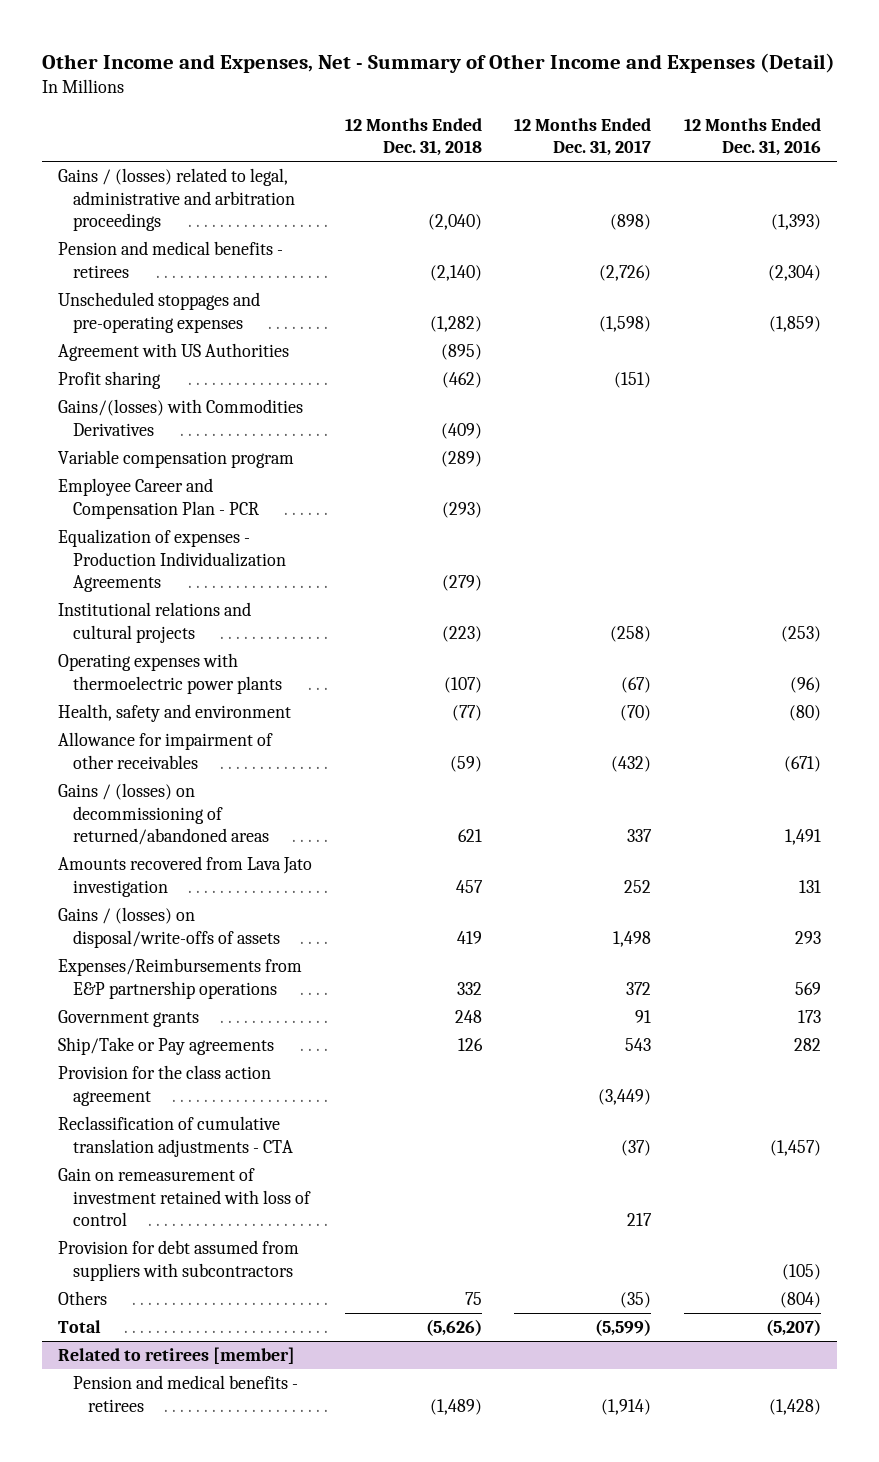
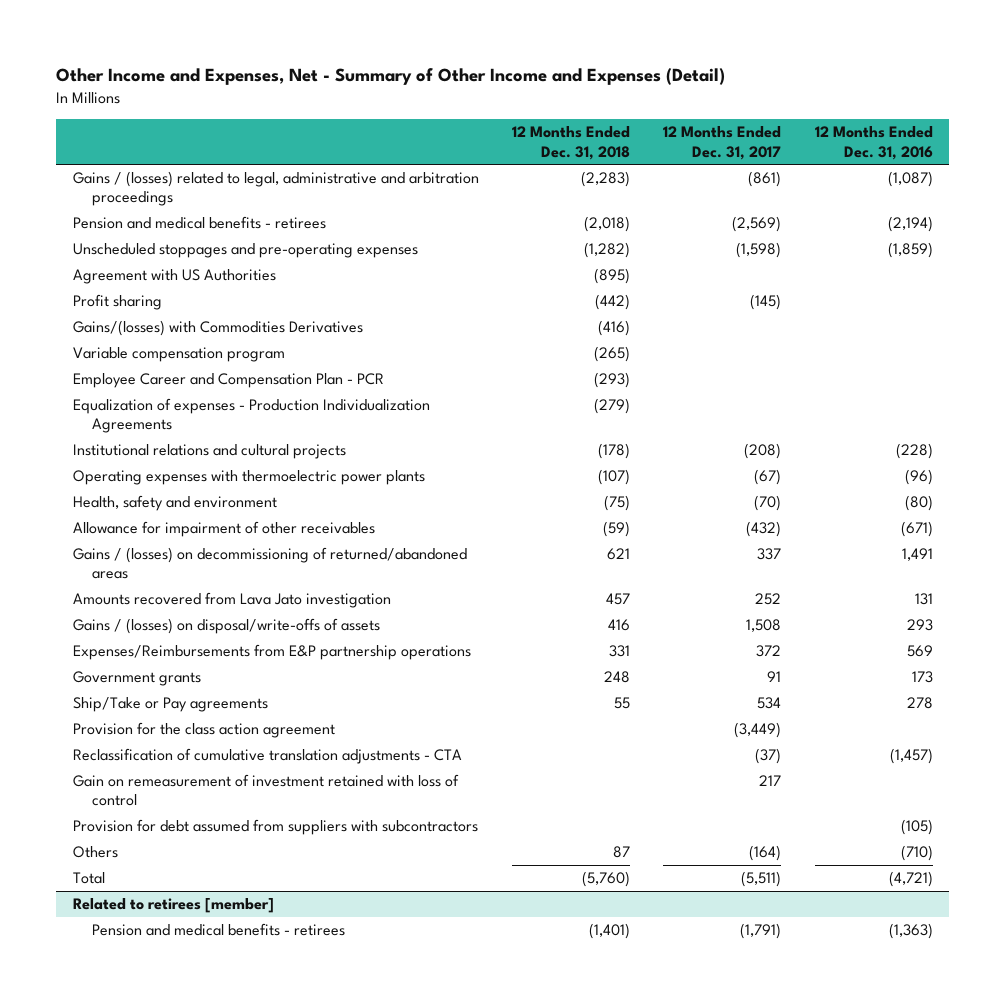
[427,214,482,231] (2,040) -> [581,171,631,188] (2,283)
[610,214,652,231] (898) -> [748,171,782,188] (861)
[771,214,822,231] (1,393) -> [887,171,933,188] (1,087)
[429,264,482,281] (2,140) -> [584,216,631,233] (2,018)
[599,264,652,281] (2,726) -> [732,216,782,233] (2,569)
[768,264,822,281] (2,304) -> [887,216,933,233] (2,194)
[441,371,482,388] (462) -> [595,294,631,311] (442)
[614,371,652,388] (151) -> [750,294,782,311] (145)
[440,422,482,439] (409) -> [598,320,631,337] (416)
[440,450,482,467] (289) -> [594,346,631,363] (265)
[441,625,482,642] (223) -> [598,443,631,460] (178)
[610,625,652,642] (258) -> [744,443,782,460] (208)
[781,625,822,642] (253) -> [895,443,933,460] (228)
[451,704,482,721] (77) -> [604,495,631,512] (75)
[456,930,482,944] 419 -> [608,619,631,632] 416
[613,930,652,947] 1,498 -> [746,619,782,633] 1,508
[456,981,482,995] 332 -> [609,645,631,658] 331
[457,1037,483,1051] 126 -> [614,697,631,710] 55
[625,1037,652,1051] 543 -> [757,697,782,710] 534
[794,1037,822,1051] 282 -> [906,697,933,710] 278
[464,1291,482,1305] 75 -> [613,846,631,859] 87
[620,1291,652,1308] (35) -> [749,845,782,862] (164)
[780,1291,822,1308] (804) -> [900,845,933,862] (710)
[425,1318,482,1336] (5,626) -> [582,871,631,888] (5,760)
[595,1318,652,1336] (5,599) -> [741,871,782,888] (5,511)
[766,1318,822,1336] (5,207) -> [888,871,933,888] (4,721)
[429,1398,482,1415] (1,489) -> [589,923,631,940] (1,401)
[601,1398,652,1415] (1,914) -> [740,923,782,940] (1,791)
[769,1398,822,1415] (1,428) -> [888,923,933,940] (1,363)

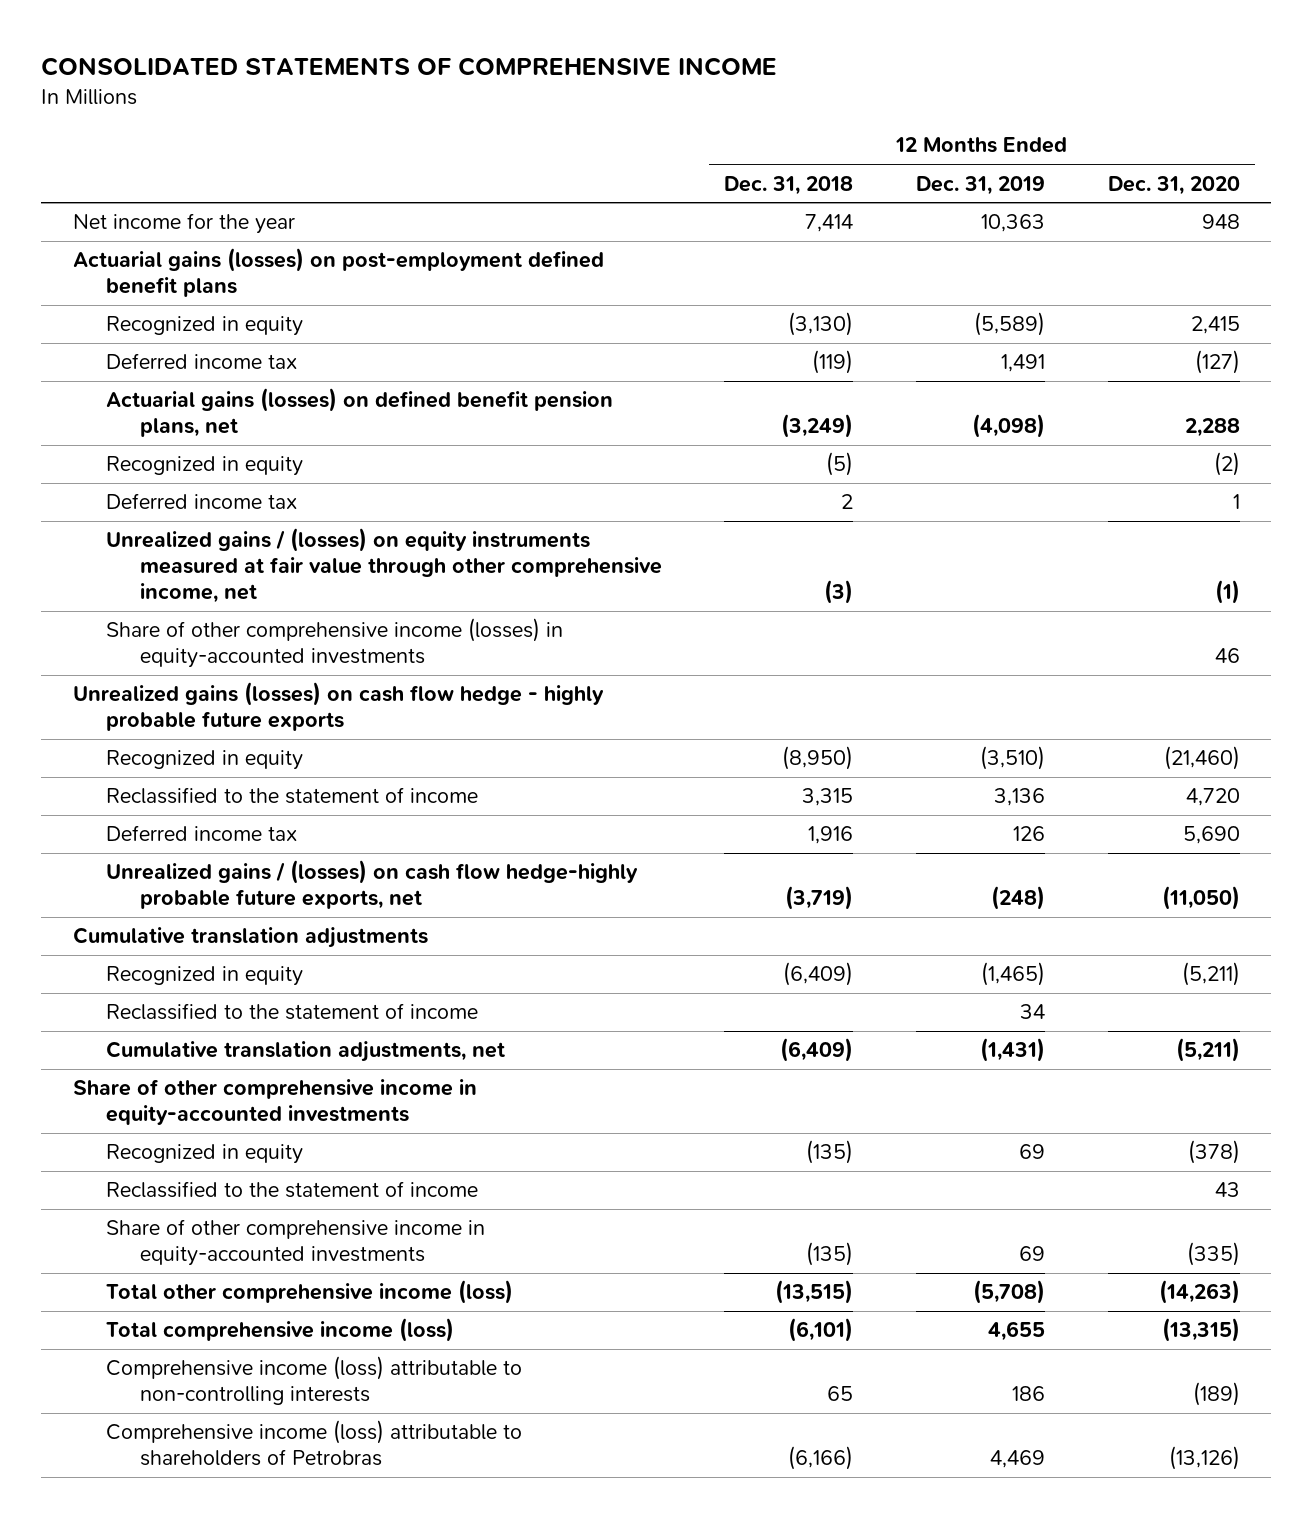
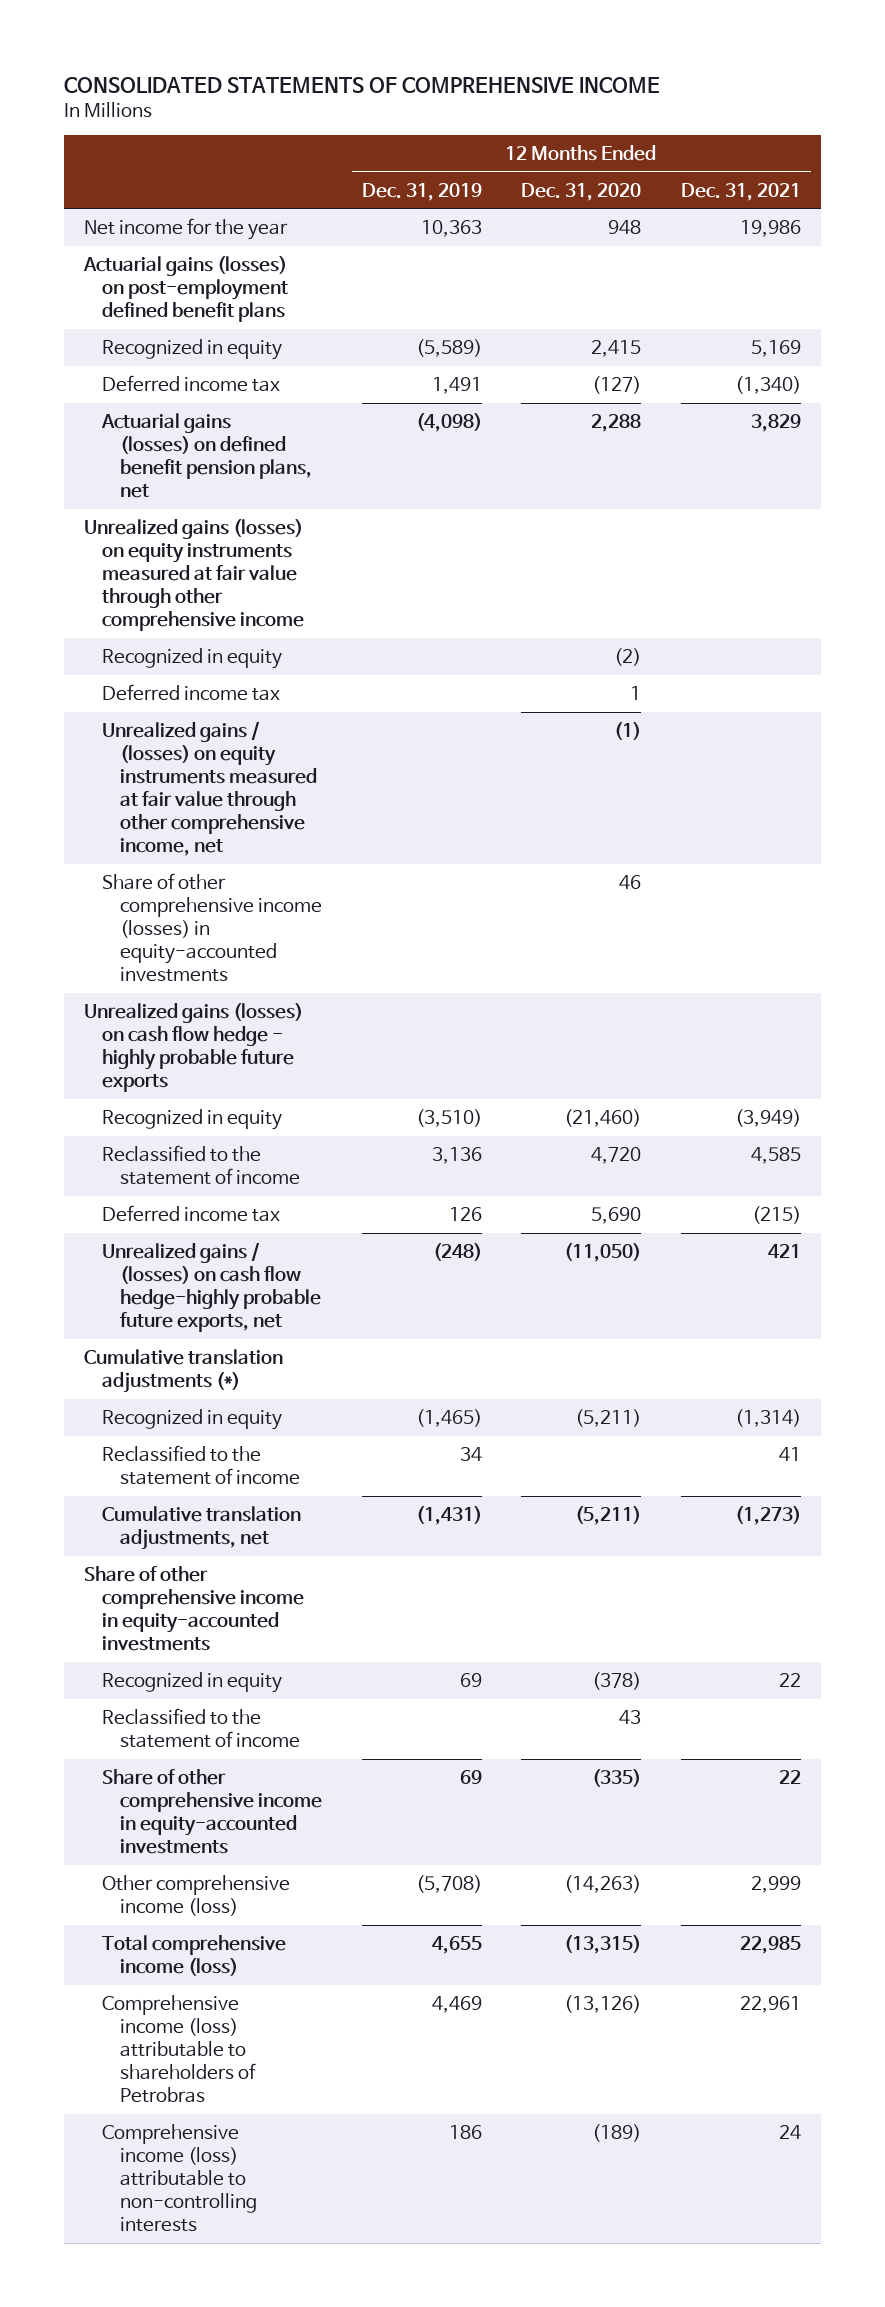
[724,175,854,195] Dec. 31, 2018 -> none
none -> [680,182,801,201] Dec. 31, 2021
none -> [83,518,304,632] Unrealized gains (losses) on equity instruments measured at fair value through other comprehensive income
[72,927,428,949] Cumulative translation adjustments -> [83,1348,283,1393] Cumulative translation adjustments (*)
[106,1280,514,1305] Total other comprehensive income (loss) -> [101,1874,290,1916] Other comprehensive income (loss)
[106,1356,523,1406] Comprehensive income (loss) attributable to non-controlling interests -> [101,2123,258,2233] Comprehensive income (loss) attributable to non-controlling interests

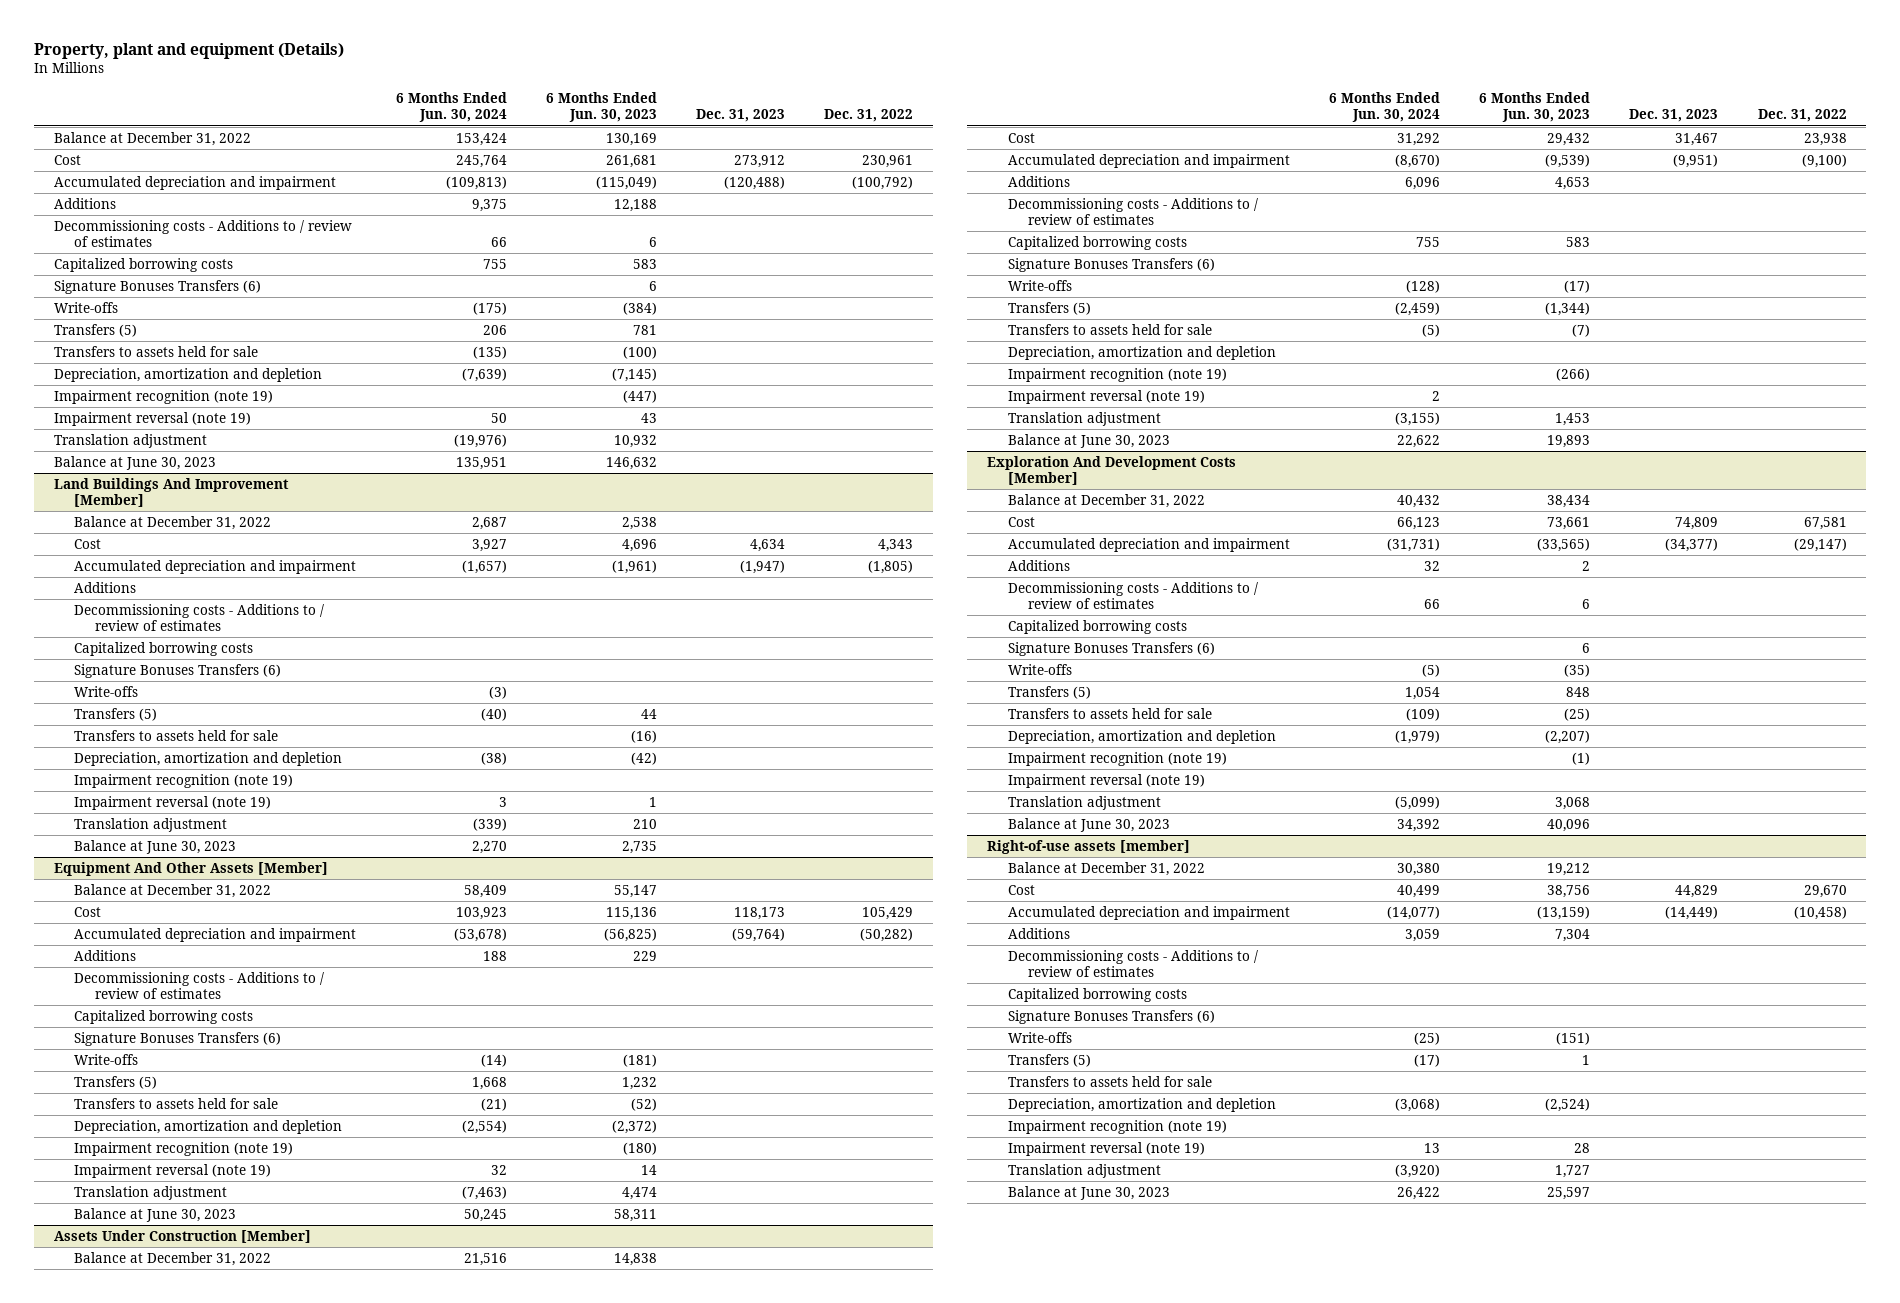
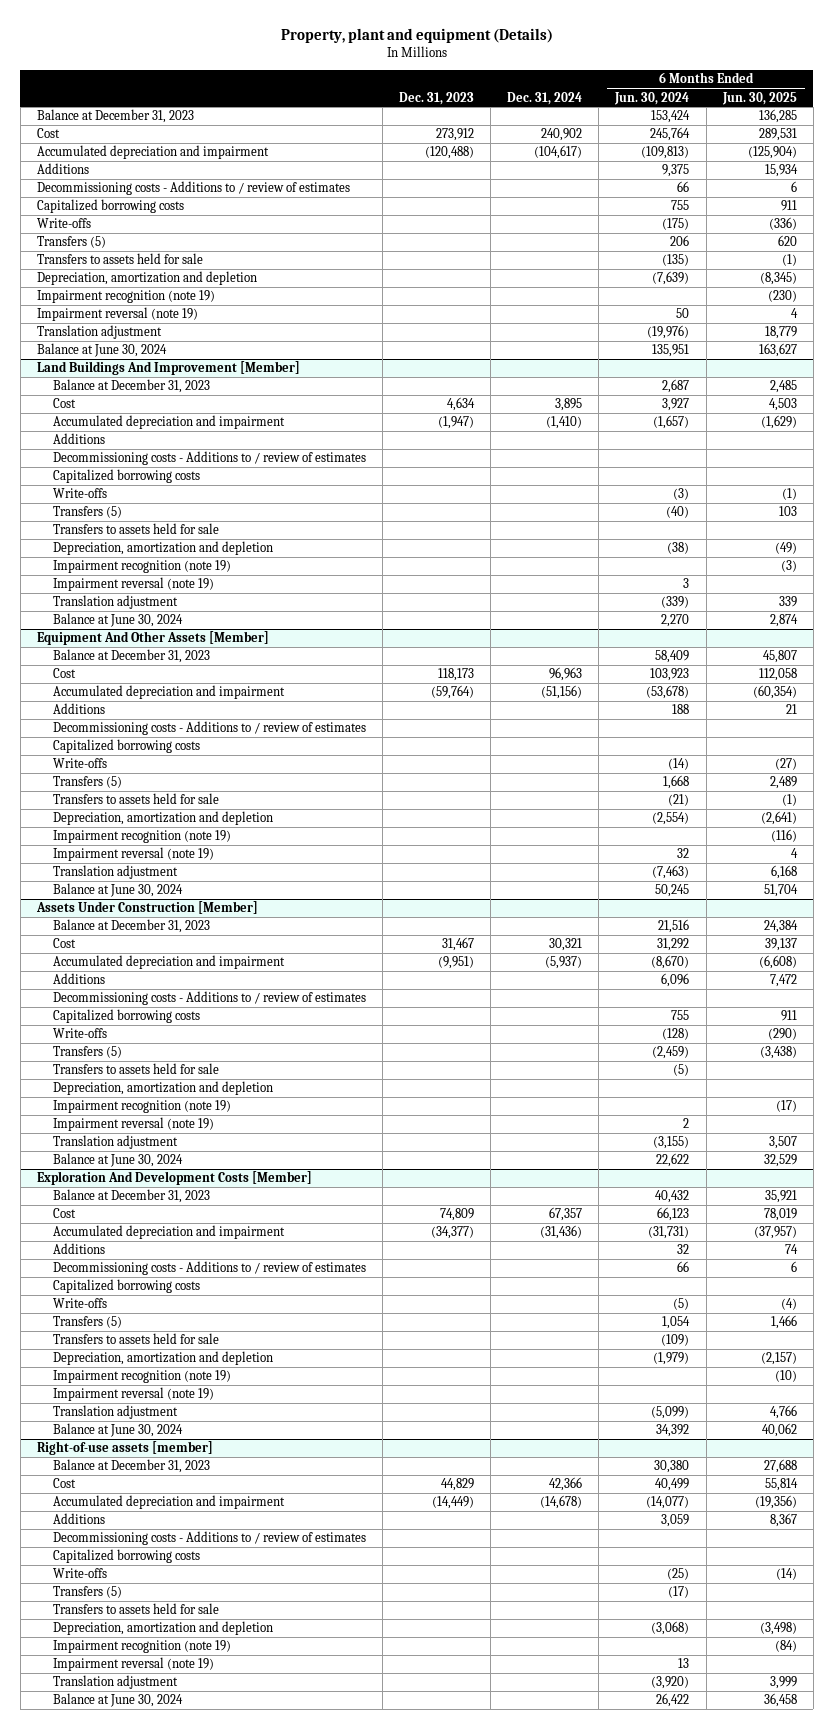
[545,92,657,123] 6 Months Ended Jun. 30, 2023 -> none
[824,109,914,123] Dec. 31, 2022 -> none
none -> [507,91,583,105] Dec. 31, 2024
none -> [721,91,797,105] Jun. 30, 2025
[53,132,251,147] Balance at December 31, 2022 -> [37,109,195,124] Balance at December 31, 2023
[53,280,261,295] Signature Bonuses Transfers (6) -> none
[53,456,216,471] Balance at June 30, 2023 -> [37,343,168,358] Balance at June 30, 2024
[74,516,272,531] Balance at December 31, 2022 -> [53,379,211,394] Balance at December 31, 2023
[74,664,282,679] Signature Bonuses Transfers (6) -> none
[74,840,237,855] Balance at June 30, 2023 -> [53,613,184,628] Balance at June 30, 2024
[74,884,272,899] Balance at December 31, 2022 -> [53,649,211,664] Balance at December 31, 2023
[74,1032,282,1047] Signature Bonuses Transfers (6) -> none
[74,1208,237,1223] Balance at June 30, 2023 -> [53,883,184,898] Balance at June 30, 2024
[74,1252,272,1267] Balance at December 31, 2022 -> [53,919,211,934] Balance at December 31, 2023
[1007,258,1215,273] Signature Bonuses Transfers (6) -> none
[1007,434,1170,449] Balance at June 30, 2023 -> [53,1153,184,1168] Balance at June 30, 2024
[1007,494,1205,509] Balance at December 31, 2022 -> [53,1189,211,1204] Balance at December 31, 2023
[1007,642,1215,657] Signature Bonuses Transfers (6) -> none
[1007,818,1170,833] Balance at June 30, 2023 -> [53,1423,184,1438] Balance at June 30, 2024
[1007,862,1205,877] Balance at December 31, 2022 -> [53,1459,211,1474] Balance at December 31, 2023
[1007,1010,1215,1025] Signature Bonuses Transfers (6) -> none
[1007,1186,1170,1201] Balance at June 30, 2023 -> [53,1693,184,1708] Balance at June 30, 2024

